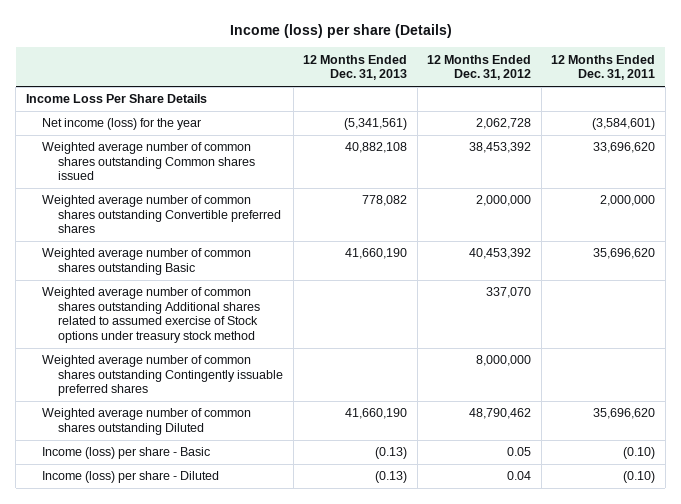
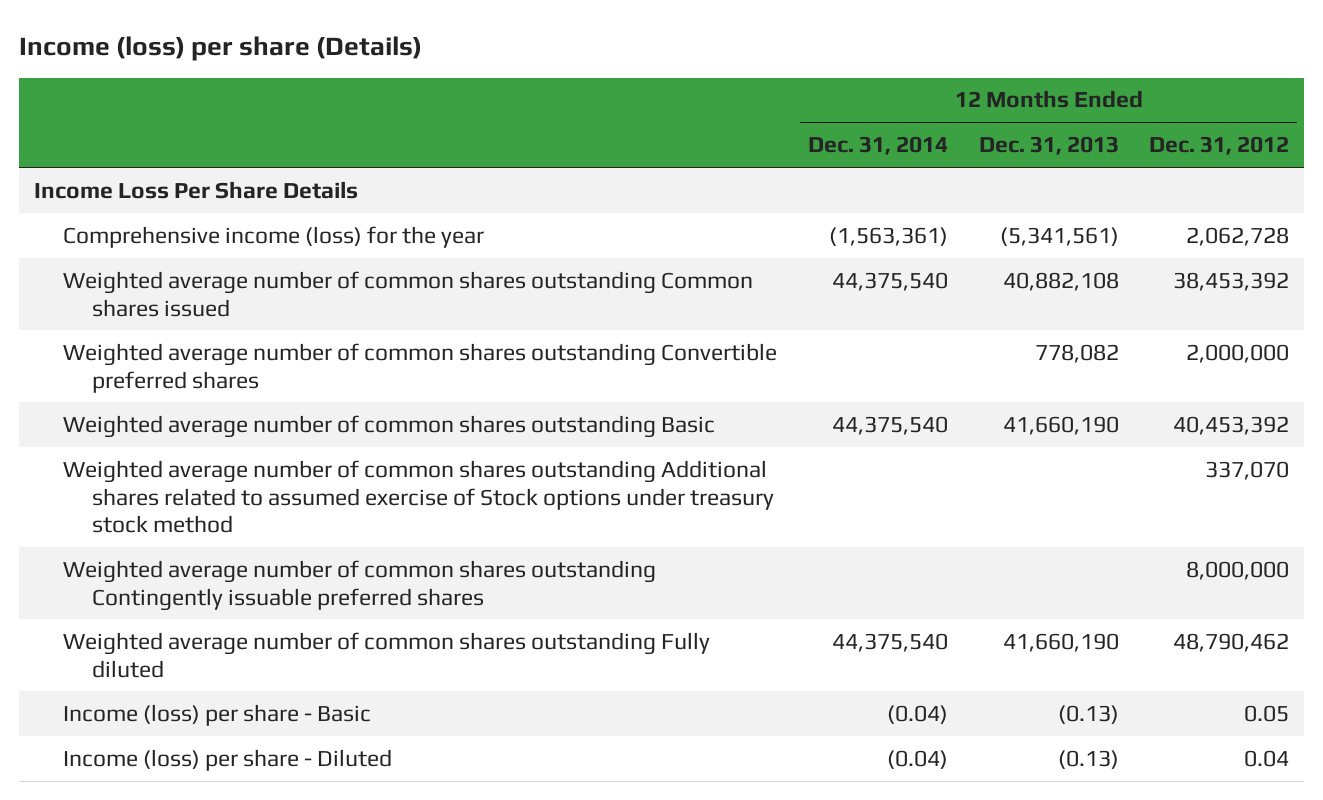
[551,54,656,81] 12 Months Ended Dec. 31, 2011 -> none
none -> [807,136,948,156] Dec. 31, 2014
[42,118,202,131] Net income (loss) for the year -> [63,225,485,248] Comprehensive income (loss) for the year
[42,408,252,435] Weighted average number of common shares outstanding Diluted -> [63,631,711,678] Weighted average number of common shares outstanding Fully diluted

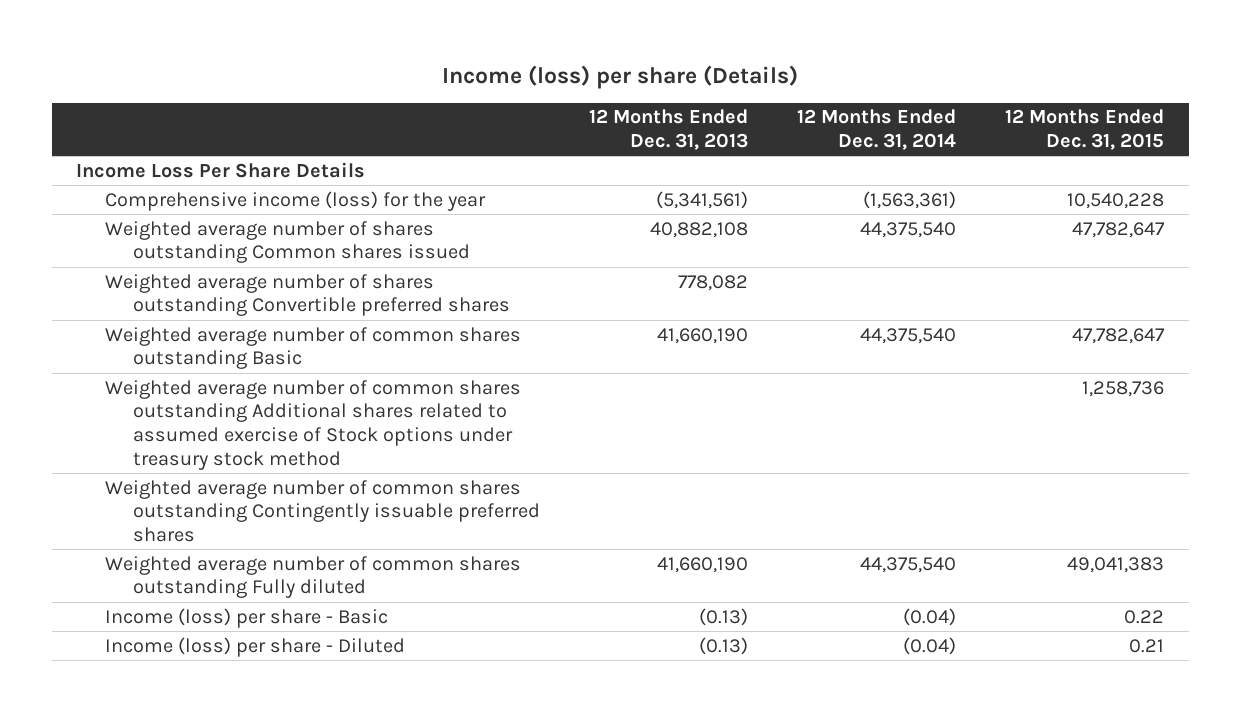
[1149,136,1290,156] Dec. 31, 2012 -> none
none -> [1005,109,1165,150] 12 Months Ended Dec. 31, 2015
[63,270,754,317] Weighted average number of common shares outstanding Common shares issued -> [104,220,471,264] Weighted average number of shares outstanding Common shares issued
[63,342,778,393] Weighted average number of common shares outstanding Convertible preferred shares -> [104,273,511,317] Weighted average number of shares outstanding Convertible preferred shares

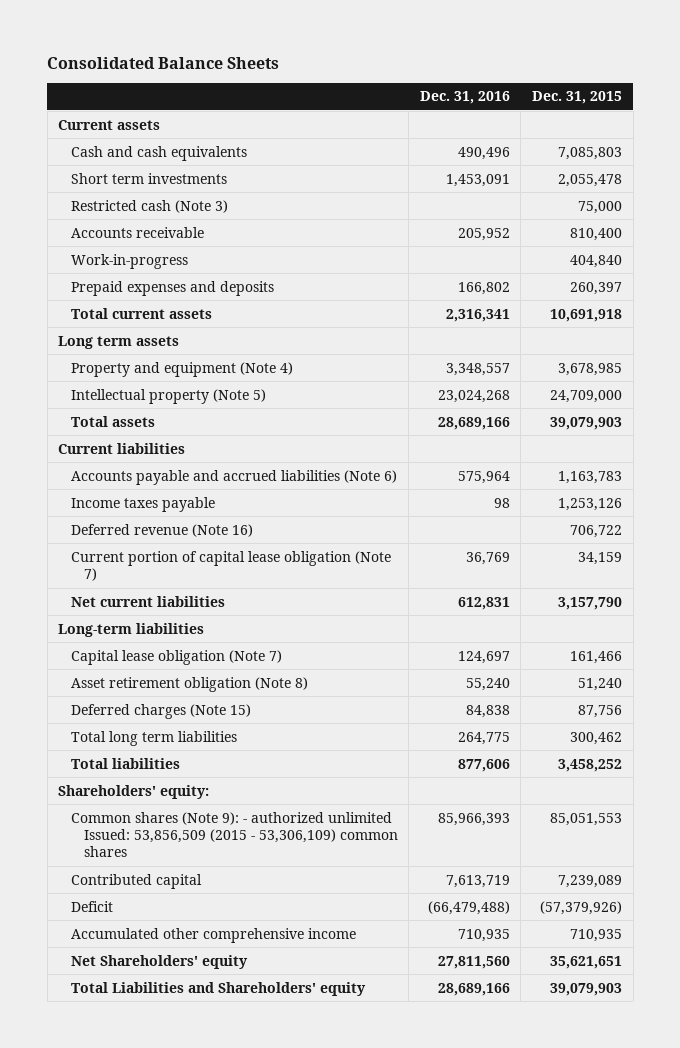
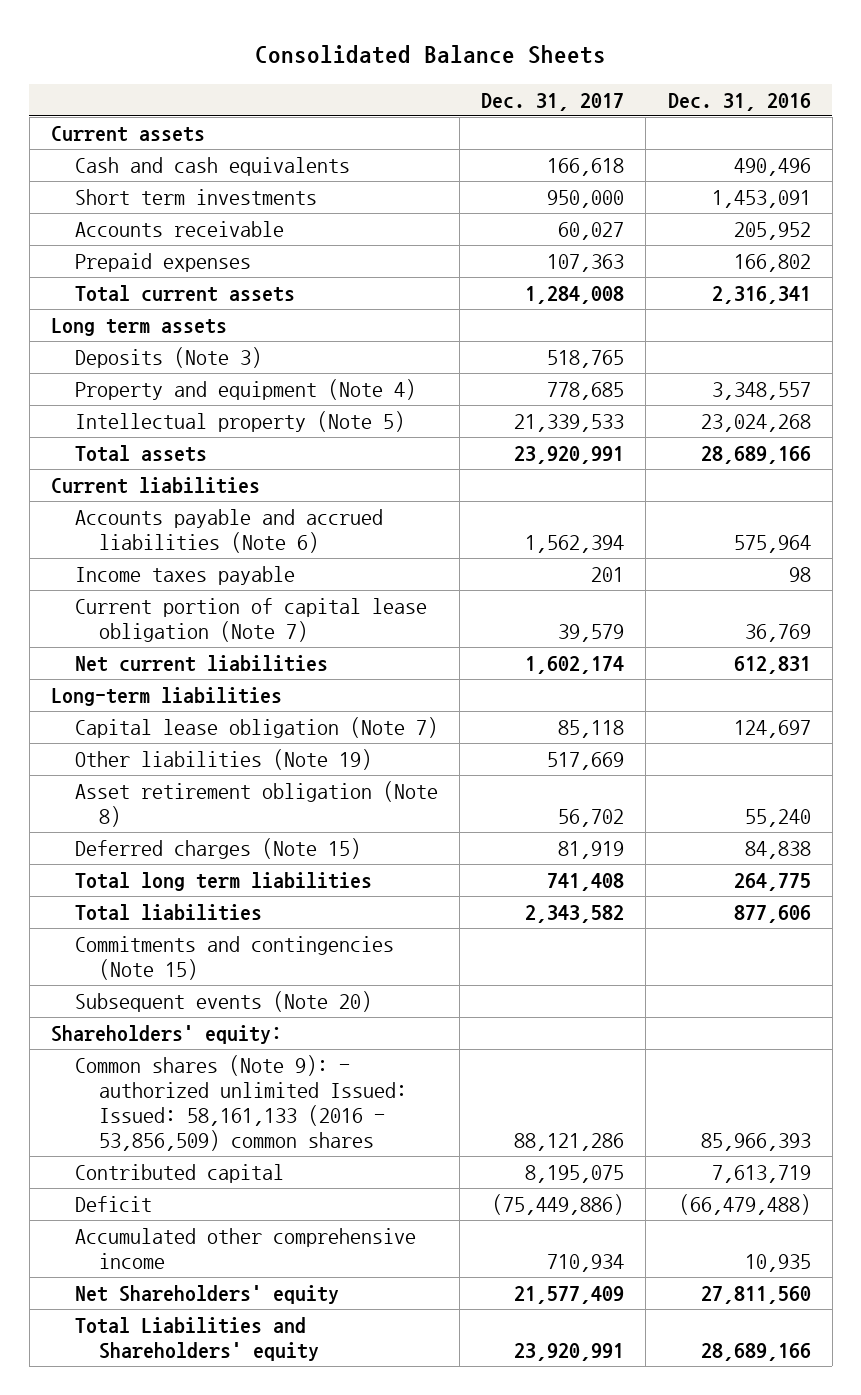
[532,91,623,105] Dec. 31, 2015 -> none
none -> [481,92,625,111] Dec. 31, 2017
[70,199,228,213] Restricted cash (Note 3) -> none
[70,253,188,269] Work-in-progress -> none
[70,280,274,296] Prepaid expenses and deposits -> [75,252,252,272] Prepaid expenses
none -> [75,346,263,368] Deposits (Note 3)
[70,523,253,537] Deferred revenue (Note 16) -> none
none -> [75,748,373,770] Other liabilities (Note 19)
none -> [75,935,395,980] Commitments and contingencies (Note 15)
none -> [75,990,373,1012] Subsequent events (Note 20)
[70,811,398,858] Common shares (Note 9): - authorized unlimited Issued: 53,856,509 (2015 - 53,306,109) common shares -> [75,1054,408,1151] Common shares (Note 9): - authorized unlimited Issued: Issued: 58,161,133 (2016 - 53,856,509) common shares
[457,928,510,942] 710,935 -> [744,1253,811,1272] 10,935

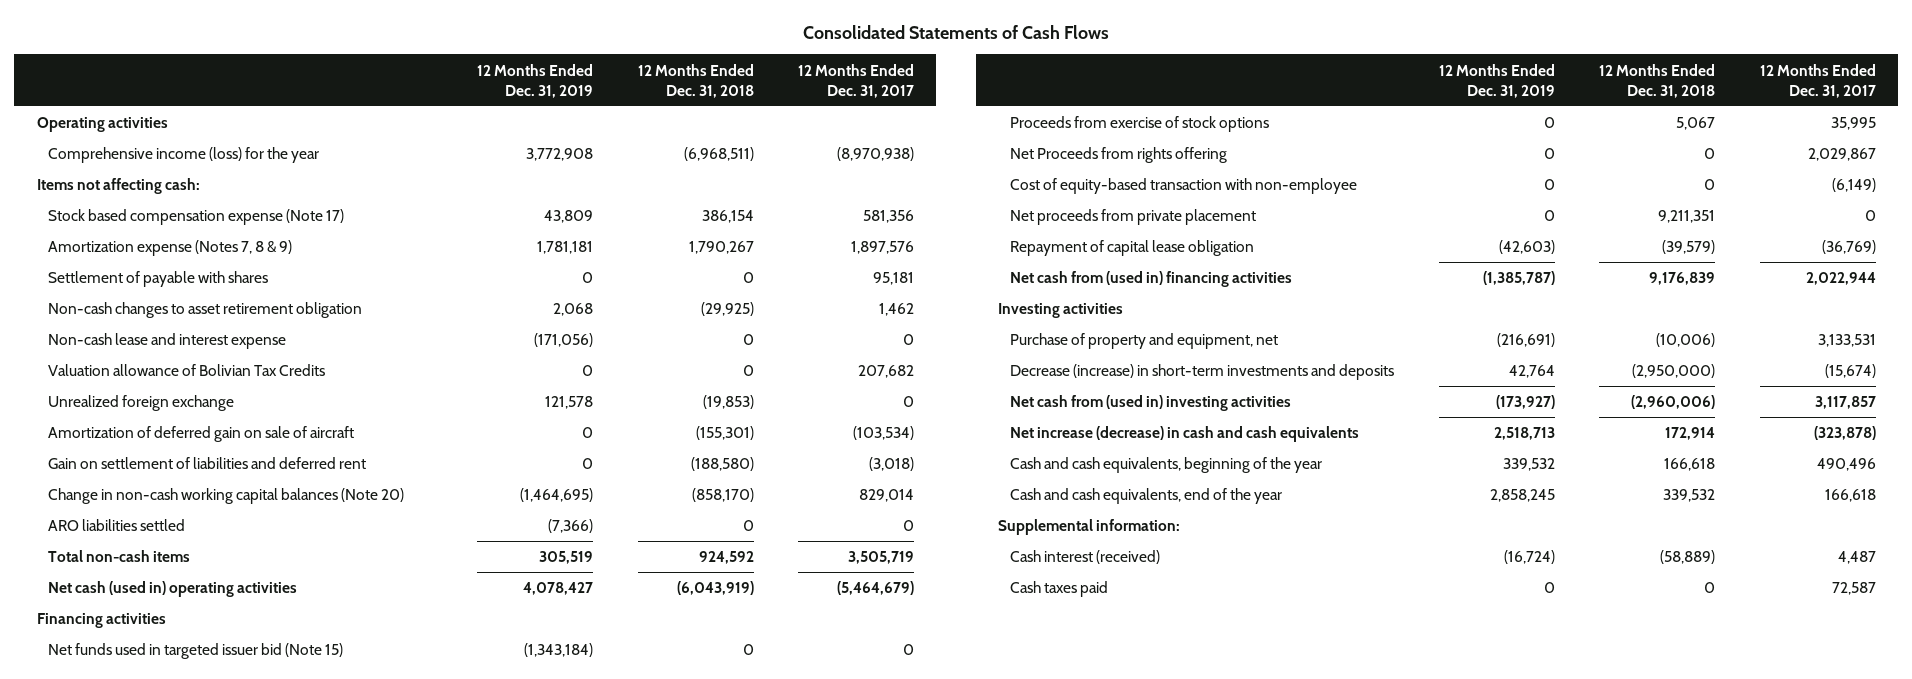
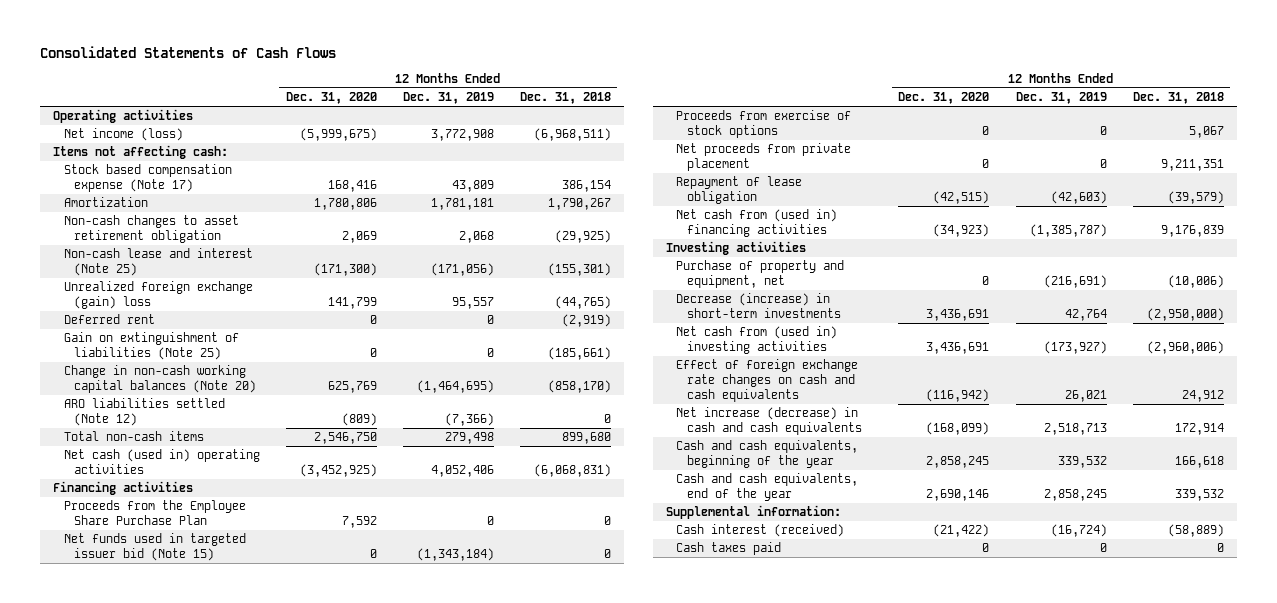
[798,63,915,98] 12 Months Ended Dec. 31, 2017 -> none
none -> [285,92,377,105] Dec. 31, 2020
[48,147,320,164] Comprehensive income (loss) for the year -> [63,128,183,142] Net income (loss)
[48,271,269,288] Settlement of payable with shares -> none
[48,240,293,257] Amortization expense (Notes 7, 8 & 9) -> [63,197,148,208] Amortization
[48,364,326,377] Valuation allowance of Bolivian Tax Credits -> none
[48,426,355,443] Amortization of deferred gain on sale of aircraft -> none
[48,457,367,470] Gain on settlement of liabilities and deferred rent -> none
[48,333,287,350] Non-cash lease and interest expense -> [63,248,253,277] Non-cash lease and interest (Note 25)
[742,334,754,346] 0 -> [547,263,611,277] (155,301)
[48,395,235,412] Unrealized foreign exchange -> [63,281,253,310] Unrealized foreign exchange (gain) loss
[544,396,593,410] 121,578 -> [451,297,494,310] 95,557
[702,395,754,410] (19,853) -> [554,296,611,310] (44,765)
none -> [63,314,155,325] Deferred rent
none -> [63,332,239,361] Gain on extinguishment of liabilities (Note 25)
[48,519,186,532] ARO liabilities settled -> [63,398,225,427] ARO liabilities settled (Note 12)
[538,551,593,565] 305,519 -> [444,432,494,445] 279,498
[698,551,754,565] 924,592 -> [561,432,611,445] 899,680
[522,582,593,596] 4,078,427 -> [430,465,494,478] 4,052,406
[676,581,754,596] (6,043,919) -> [533,464,611,478] (6,068,831)
none -> [63,500,246,526] Proceeds from the Employee Share Purchase Plan
[1009,147,1227,164] Net Proceeds from rights offering -> none
[1009,178,1357,195] Cost of equity-based transaction with non-employee -> none
[1009,240,1254,257] Repayment of capital lease obligation -> [676,176,803,205] Repayment of lease obligation
[1009,364,1394,381] Decrease (increase) in short-term investments and deposits -> [676,293,841,319] Decrease (increase) in short-term investments
none -> [676,359,859,403] Effect of foreign exchange rate changes on cash and cash equivalents

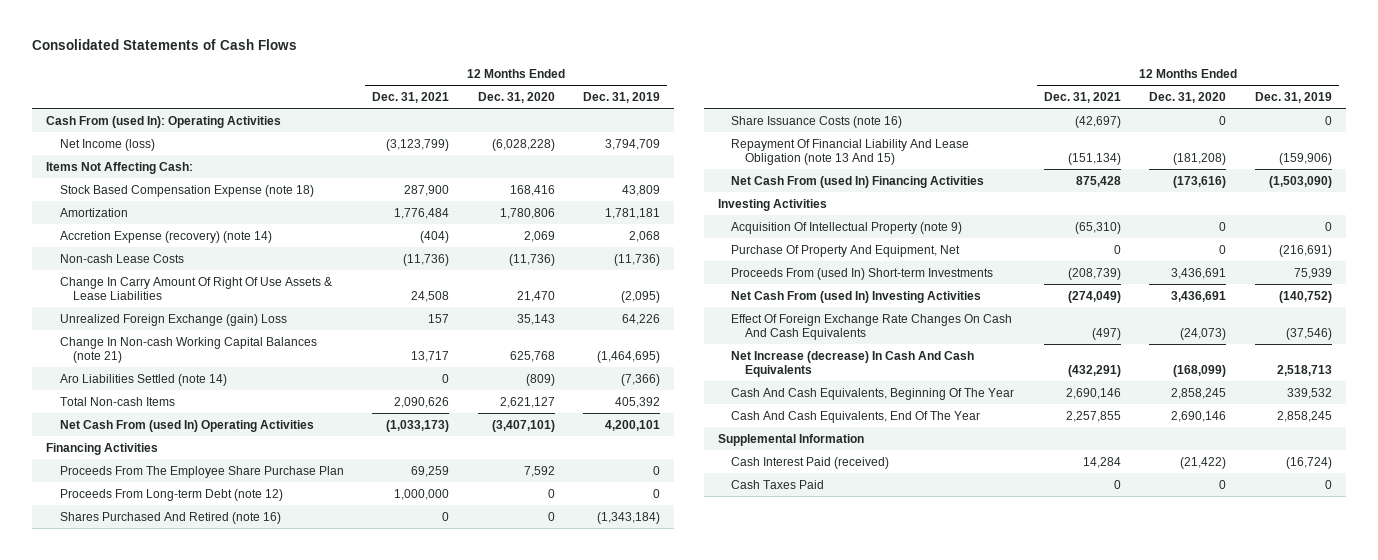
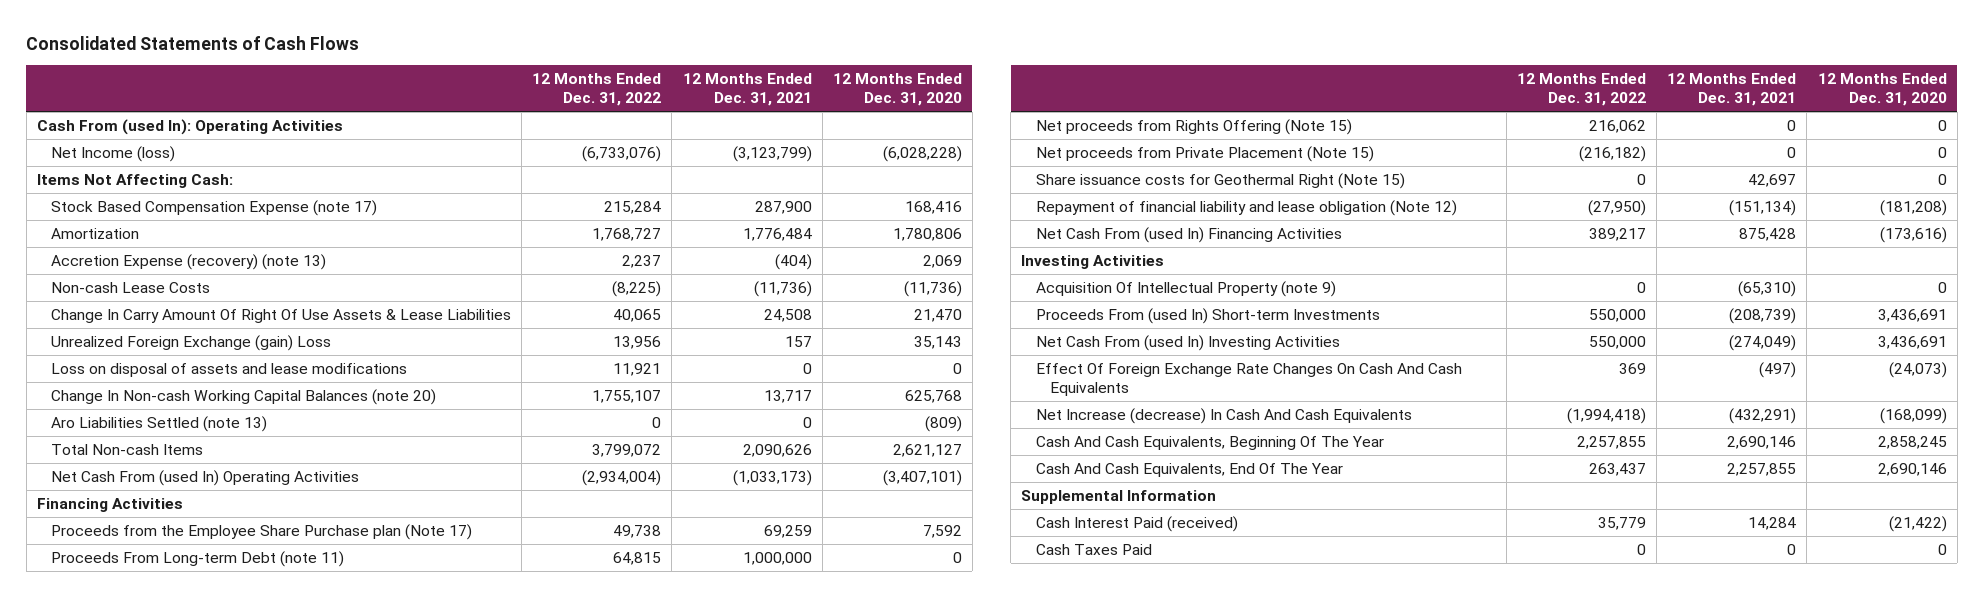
[583,91,661,103] Dec. 31, 2019 -> none
none -> [532,73,662,107] 12 Months Ended Dec. 31, 2022
[59,184,314,197] Stock Based Compensation Expense (note 18) -> [50,199,377,216] Stock Based Compensation Expense (note 17)
[59,230,272,243] Accretion Expense (recovery) (note 14) -> [50,253,326,270] Accretion Expense (recovery) (note 13)
none -> [50,362,407,377] Loss on disposal of assets and lease modifications
[59,336,317,363] Change In Non-cash Working Capital Balances (note 21) -> [50,388,436,405] Change In Non-cash Working Capital Balances (note 20)
[59,373,227,386] Aro Liabilities Settled (note 14) -> [50,415,267,432] Aro Liabilities Settled (note 13)
[59,511,281,524] Shares Purchased And Retired (note 16) -> none
[731,115,903,128] Share Issuance Costs (note 16) -> none
[59,465,344,478] Proceeds From The Employee Share Purchase Plan -> [50,523,472,540] Proceeds from the Employee Share Purchase plan (Note 17)
[59,488,283,501] Proceeds From Long-term Debt (note 12) -> [50,550,344,567] Proceeds From Long-term Debt (note 11)
none -> [1035,118,1352,135] Net proceeds from Rights Offering (Note 15)
none -> [1035,145,1374,162] Net proceeds from Private Placement (Note 15)
none -> [1035,172,1405,189] Share issuance costs for Geothermal Right (Note 15)
[731,138,970,165] Repayment Of Financial Liability And Lease Obligation (note 13 And 15) -> [1035,199,1457,216] Repayment of financial liability and lease obligation (Note 12)
[731,244,961,257] Purchase Of Property And Equipment, Net -> none

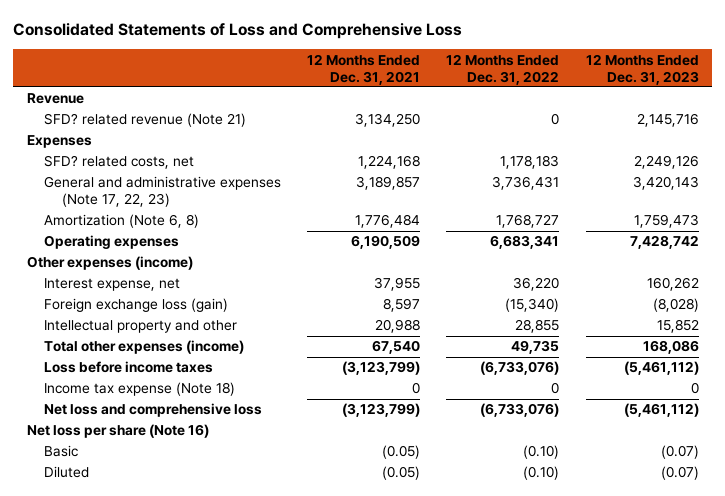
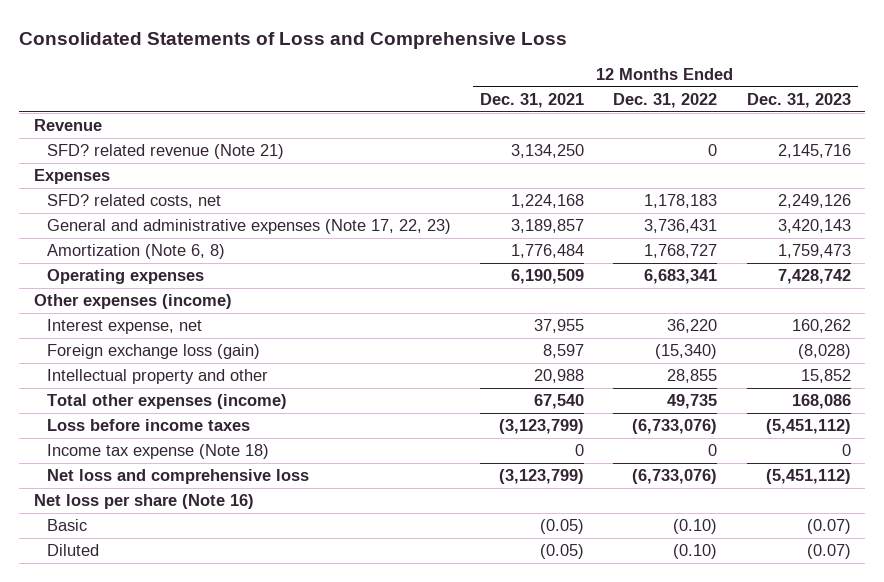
[623,361,699,376] (5,461,112) -> [765,419,851,435] (5,451,112)
[623,403,699,418] (5,461,112) -> [765,469,851,485] (5,451,112)

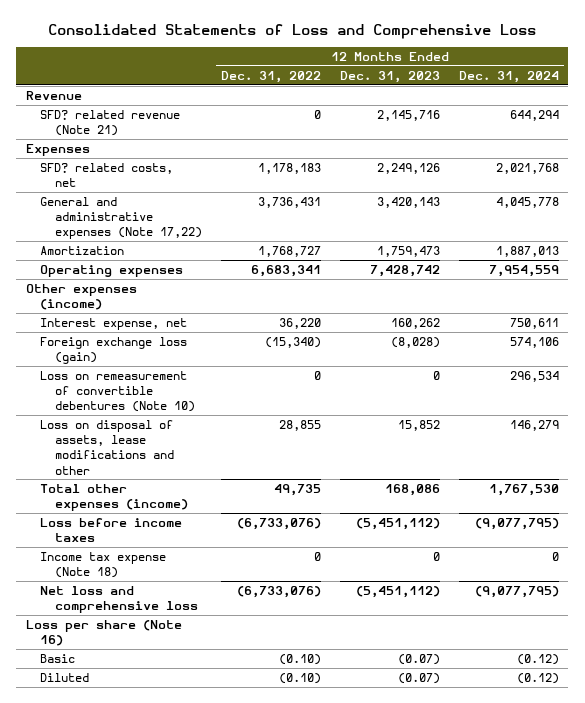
[479,92,584,108] Dec. 31, 2021 -> none
none -> [458,70,559,83] Dec. 31, 2024
[46,219,451,235] General and administrative expenses (Note 17, 22, 23) -> [40,196,202,240] General and administrative expenses (Note 17,22)
[46,244,225,260] Amortization (Note 6, 8) -> [40,245,125,255] Amortization
none -> [40,370,195,413] Loss on remeasurement of convertible debentures (Note 10)
[46,369,268,385] Intellectual property and other -> [40,419,174,475] Loss on disposal of assets, lease modifications and other
[33,494,254,510] Net loss per share (Note 16) -> [25,619,182,647] Loss per share (Note 16)

